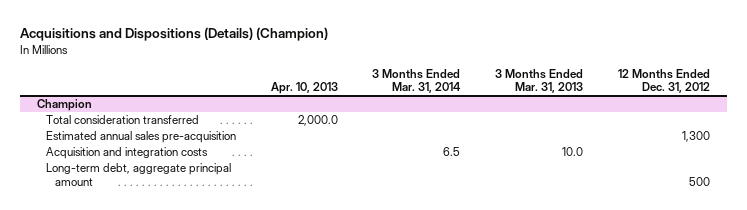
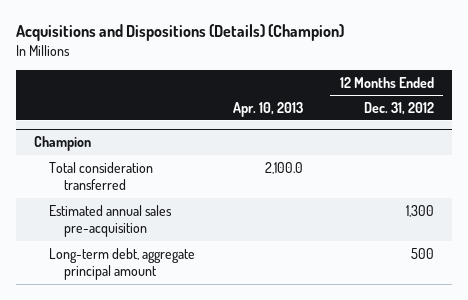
[372,68,462,94] 3 Months Ended Mar. 31, 2014 -> none
[494,68,583,94] 3 Months Ended Mar. 31, 2013 -> none
[297,115,338,127] 2,000.0 -> [264,161,303,174] 2,100.0
[46,147,209,160] Acquisition and integration costs -> none

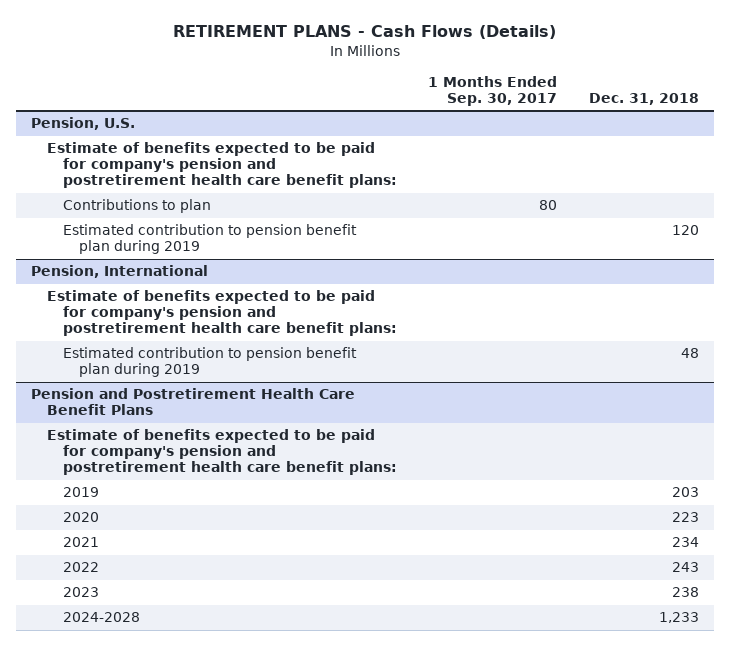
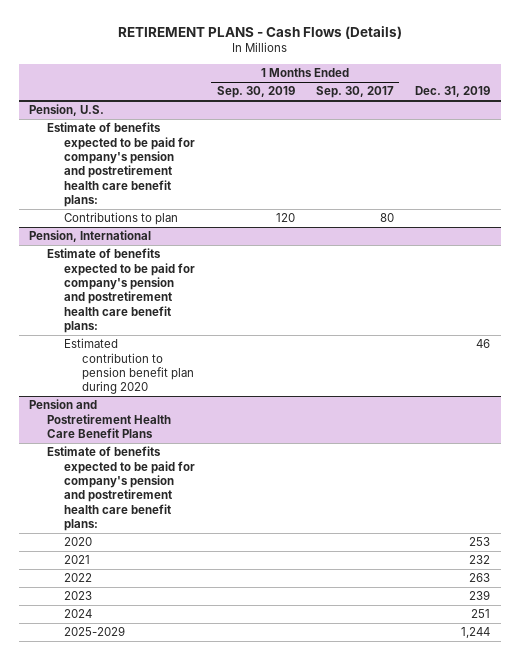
[588,92,699,105] Dec. 31, 2018 -> none
none -> [216,86,295,99] Sep. 30, 2019
none -> [415,86,491,98] Dec. 31, 2019
[63,224,358,255] Estimated contribution to pension benefit plan during 2019 -> none
[63,347,358,378] Estimated contribution to pension benefit plan during 2019 -> [64,338,194,395] Estimated contribution to pension benefit plan during 2020
[63,487,100,498] 2019 -> none
none -> [64,609,93,619] 2024
[63,612,141,623] 2024-2028 -> [64,626,126,637] 2025-2029

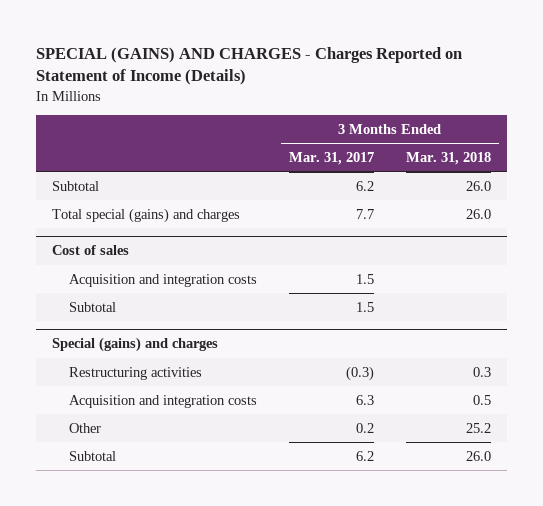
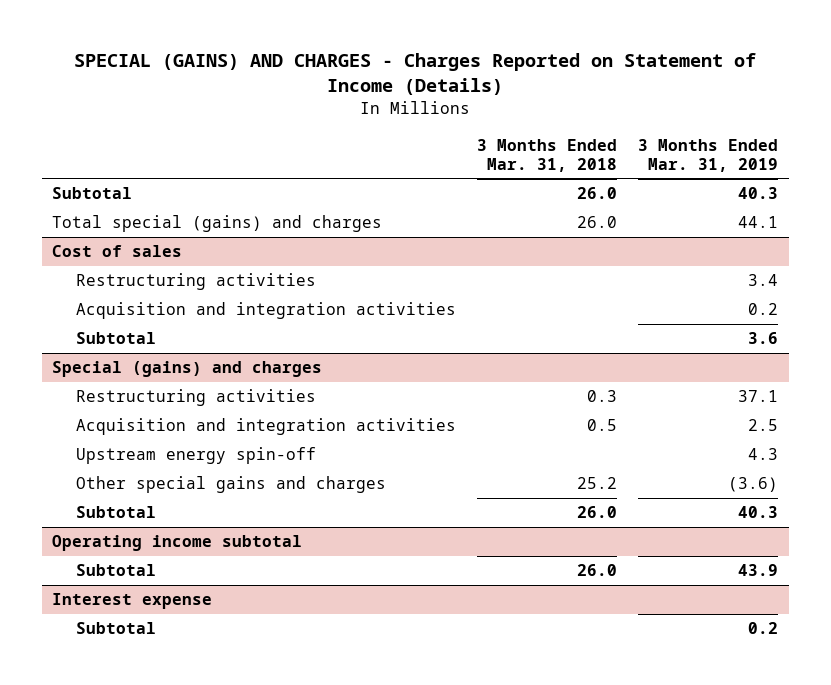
[288,151,374,165] Mar. 31, 2017 -> none
none -> [638,138,779,172] 3 Months Ended Mar. 31, 2019
none -> [76,273,317,291] Restructuring activities
[68,273,257,287] Acquisition and integration costs -> [76,302,457,320] Acquisition and integration activities
[68,394,257,408] Acquisition and integration costs -> [76,418,457,436] Acquisition and integration activities
none -> [76,447,317,465] Upstream energy spin-off
[68,422,101,433] Other -> [76,476,387,494] Other special gains and charges
none -> [52,535,303,552] Operating income subtotal
none -> [76,564,157,577] Subtotal
none -> [52,593,213,610] Interest expense
none -> [76,622,157,635] Subtotal

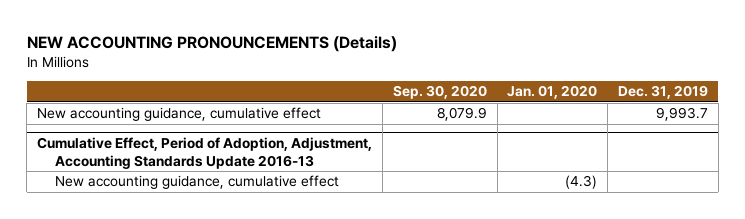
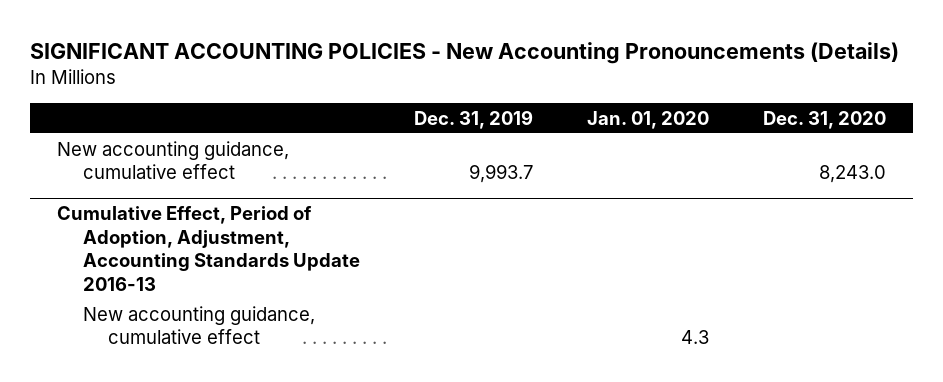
[26,36,397,53] NEW ACCOUNTING PRONOUNCEMENTS (Details) -> [30,42,900,65] SIGNIFICANT ACCOUNTING POLICIES - New Accounting Pronouncements (Details)
[392,85,487,100] Sep. 30, 2020 -> none
none -> [762,110,886,129] Dec. 31, 2020
[565,175,598,190] (4.3) -> [680,330,709,345] 4.3

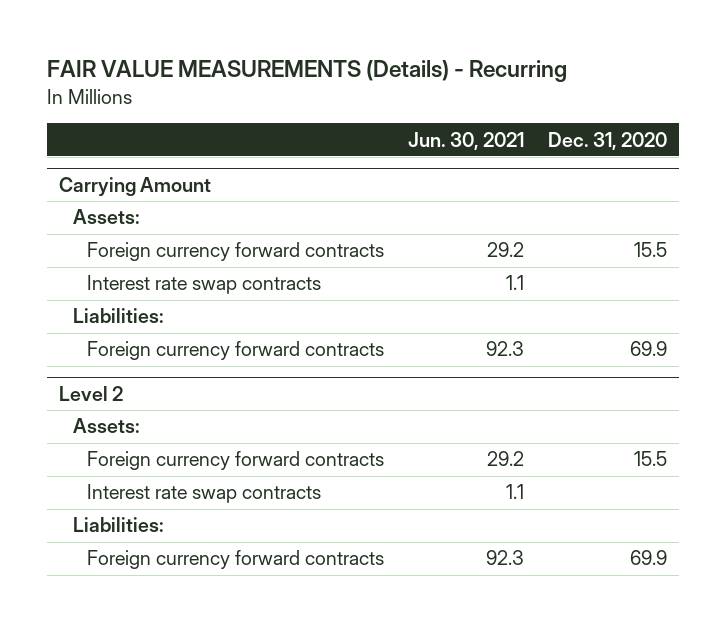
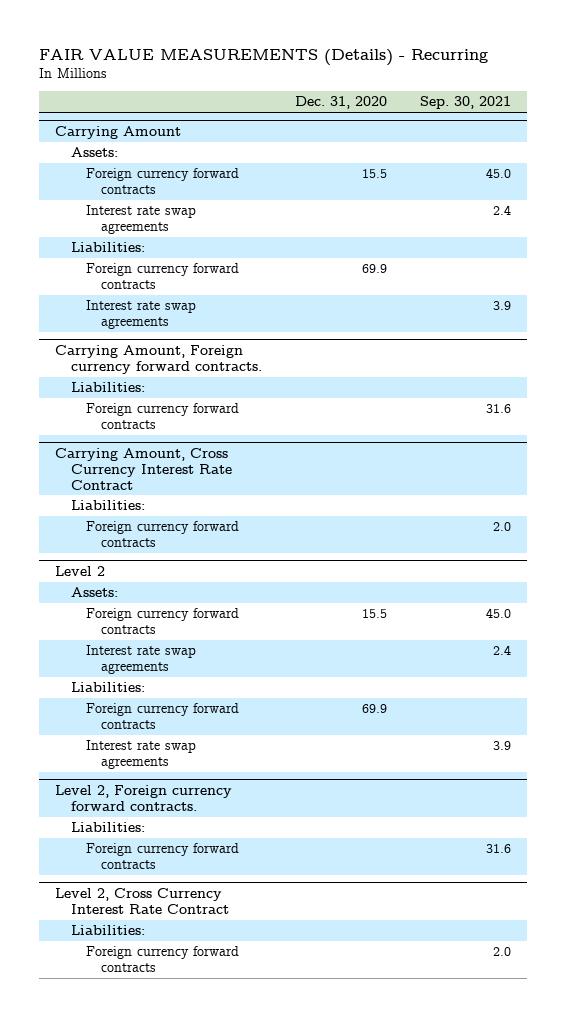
[407,131,524,150] Jun. 30, 2021 -> none
none -> [419,96,511,110] Sep. 30, 2021
[86,275,321,295] Interest rate swap contracts -> [86,205,197,234] Interest rate swap agreements
none -> [86,300,197,329] Interest rate swap agreements
none -> [55,344,262,374] Carrying Amount, Foreign currency forward contracts.
none -> [70,382,145,393] Liabilities:
none -> [86,403,240,429] Foreign currency forward contracts
none -> [55,447,232,490] Carrying Amount, Cross Currency Interest Rate Contract
none -> [70,500,145,511] Liabilities:
none -> [86,521,240,547] Foreign currency forward contracts
[86,484,321,504] Interest rate swap contracts -> [86,645,197,674] Interest rate swap agreements
none -> [86,740,197,769] Interest rate swap agreements
none -> [55,784,233,811] Level 2, Foreign currency forward contracts.
none -> [70,822,145,833] Liabilities:
none -> [86,843,240,869] Foreign currency forward contracts
none -> [55,887,229,914] Level 2, Cross Currency Interest Rate Contract
none -> [70,925,145,936] Liabilities:
none -> [86,946,240,972] Foreign currency forward contracts

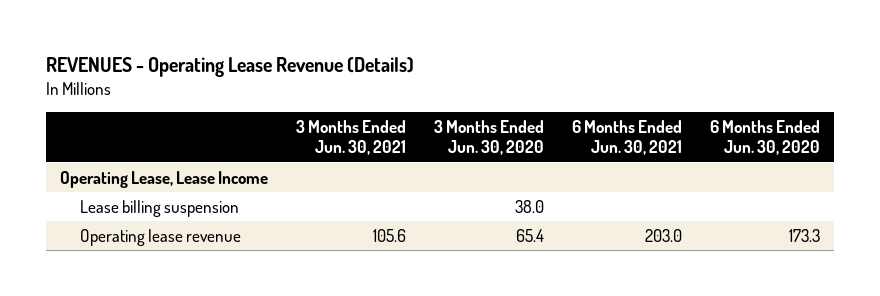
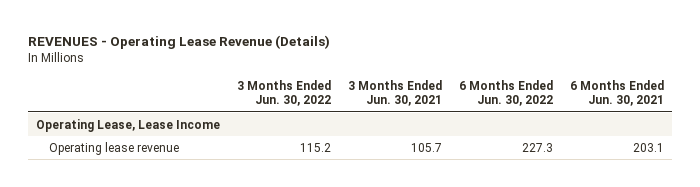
[434,119,545,156] 3 Months Ended Jun. 30, 2020 -> none
[710,119,821,156] 6 Months Ended Jun. 30, 2020 -> none
none -> [237,79,332,107] 3 Months Ended Jun. 30, 2022
none -> [459,79,554,107] 6 Months Ended Jun. 30, 2022
[79,199,239,217] Lease billing suspension -> none
[372,228,406,242] 105.6 -> [411,142,443,152] 105.7
[645,228,683,242] 203.0 -> [632,142,664,152] 203.1

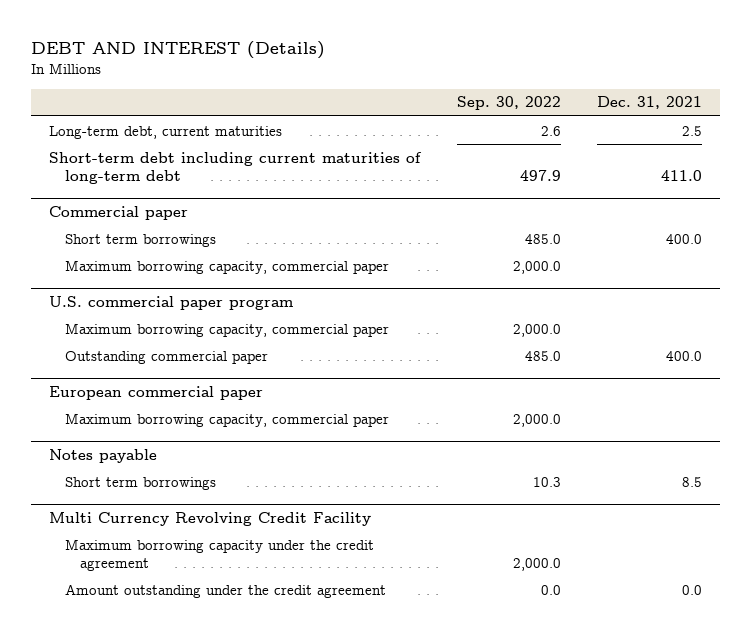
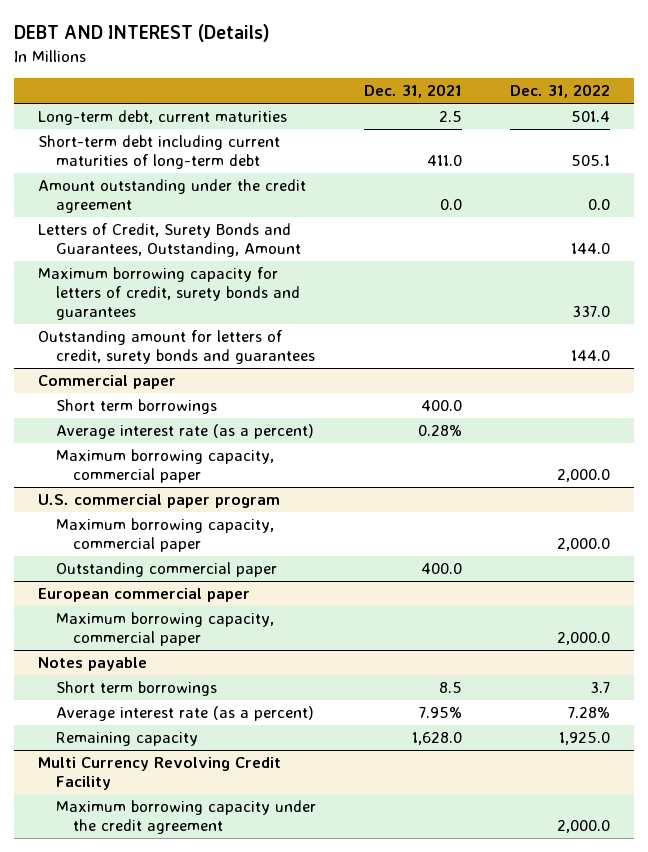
[456,96,561,111] Sep. 30, 2022 -> none
none -> [509,84,610,99] Dec. 31, 2022
none -> [37,179,306,214] Amount outstanding under the credit agreement
none -> [37,223,301,258] Letters of Credit, Surety Bonds and Guarantees, Outstanding, Amount
none -> [37,267,300,321] Maximum borrowing capacity for letters of credit, surety bonds and guarantees
none -> [37,330,315,365] Outstanding amount for letters of credit, surety bonds and guarantees
none -> [55,424,314,440] Average interest rate (as a percent)
none -> [55,706,314,722] Average interest rate (as a percent)
none -> [55,732,198,747] Remaining capacity
[64,583,386,598] Amount outstanding under the credit agreement -> none

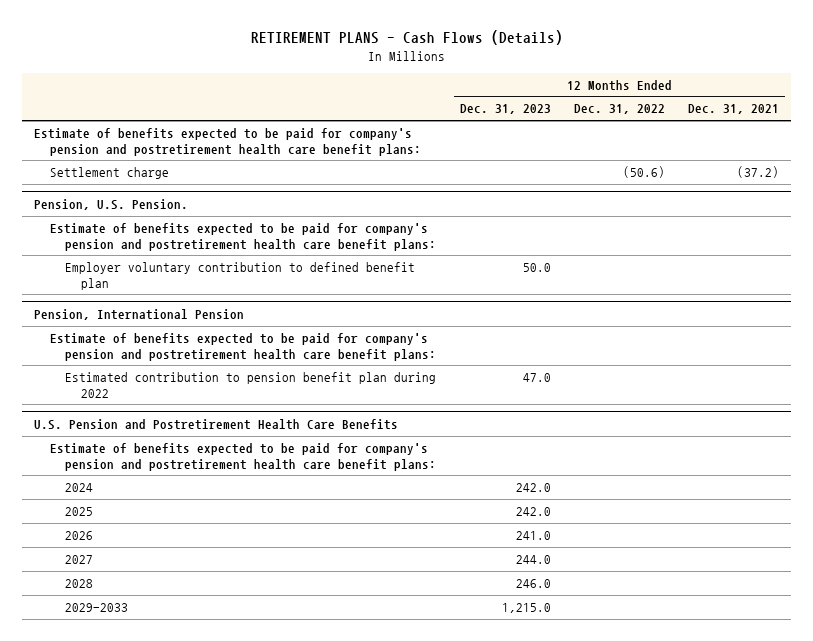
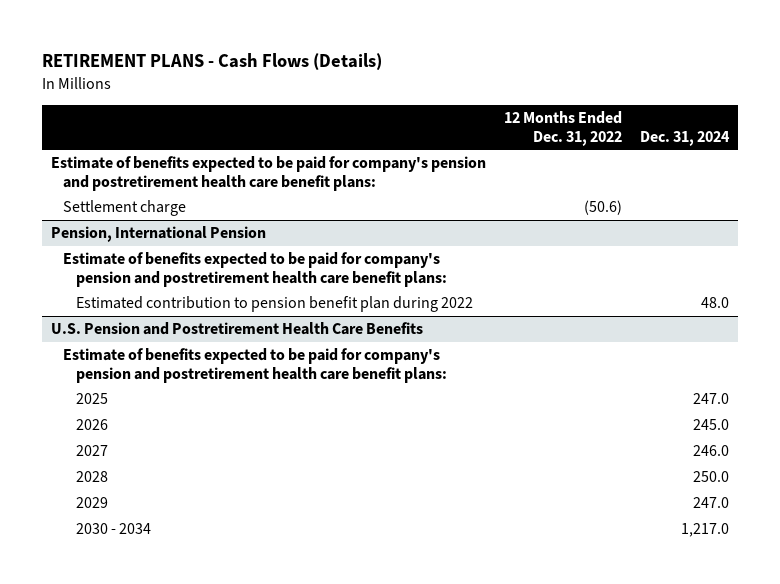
[459,104,551,115] Dec. 31, 2023 -> none
[688,104,780,115] Dec. 31, 2021 -> none
none -> [640,130,731,146] Dec. 31, 2024
[33,198,188,210] Pension, U.S. Pension. -> none
[49,223,437,251] Estimate of benefits expected to be paid for company's pension and postretirement health care benefit plans: -> none
[65,262,416,290] Employer voluntary contribution to defined benefit plan -> none
[65,483,94,493] 2024 -> none
none -> [75,497,108,509] 2029
[65,603,129,613] 2029-2033 -> [75,523,151,535] 2030 - 2034

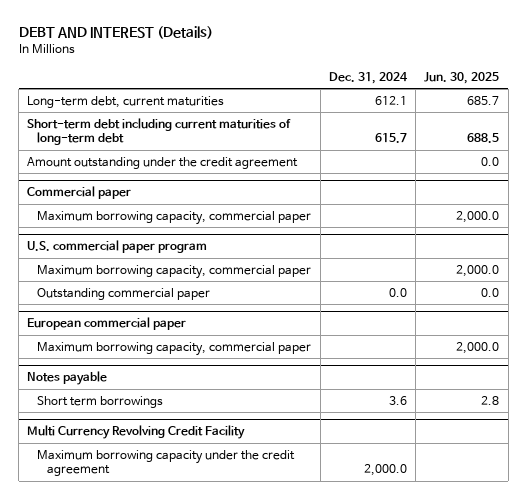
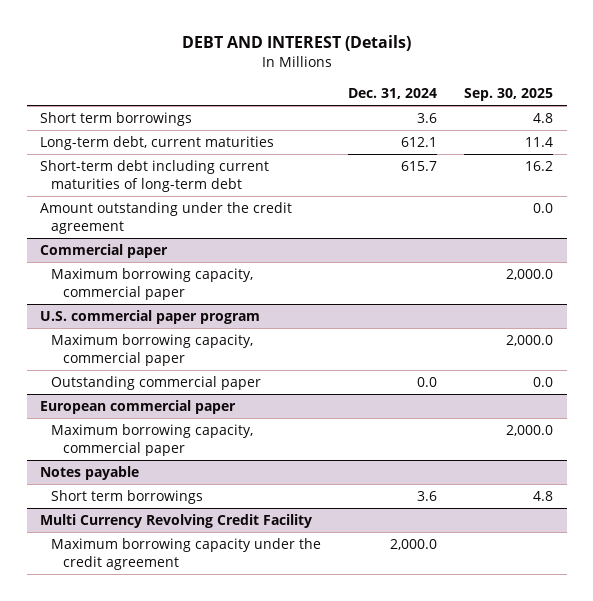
[424,71,500,84] Jun. 30, 2025 -> none
none -> [464,88,554,102] Sep. 30, 2025
none -> [40,112,193,127] Short term borrowings

